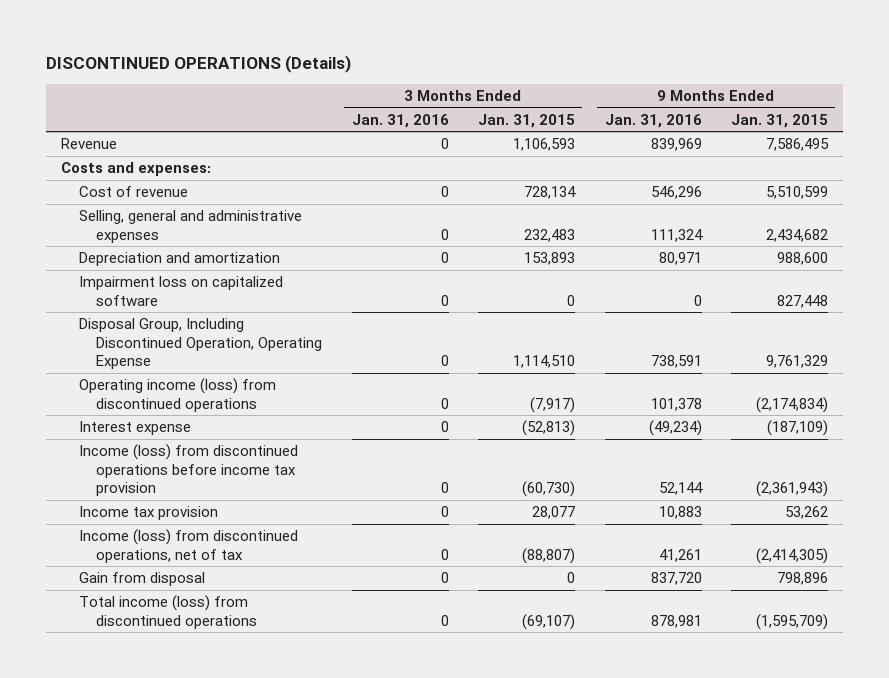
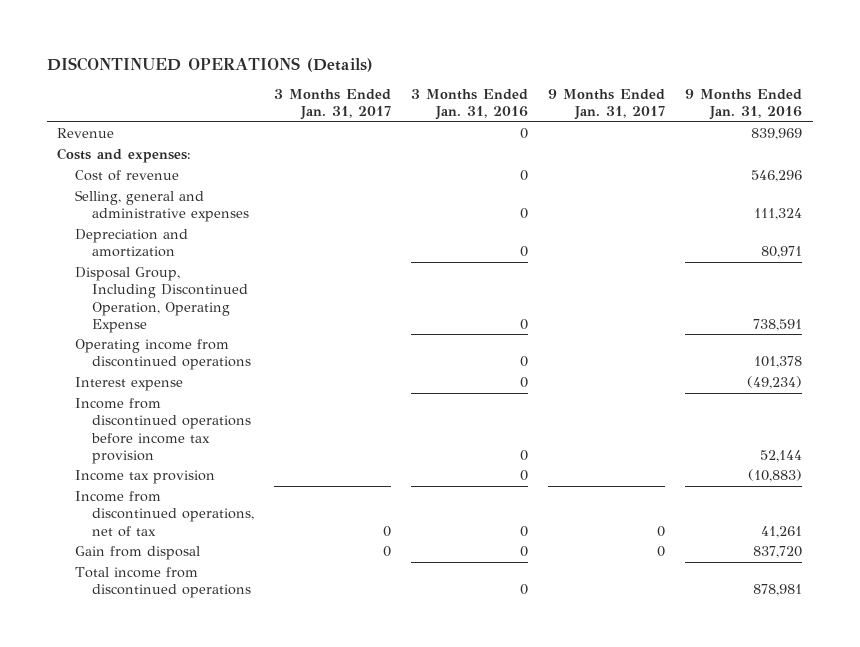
[478,113,576,128] Jan. 31, 2015 -> none
[730,113,828,128] Jan. 31, 2015 -> none
none -> [273,89,391,121] 3 Months Ended Jan. 31, 2017
none -> [548,89,666,121] 9 Months Ended Jan. 31, 2017
[78,276,283,306] Impairment loss on capitalized software -> none
[78,378,276,412] Operating income (loss) from discontinued operations -> [74,339,251,371] Operating income from discontinued operations
[78,444,298,497] Income (loss) from discontinued operations before income tax provision -> [74,398,251,464] Income from discontinued operations before income tax provision
[658,506,702,520] 10,883 -> [748,469,803,483] (10,883)
[78,529,298,563] Income (loss) from discontinued operations, net of tax -> [74,491,254,537] Income from discontinued operations, net of tax
[78,595,258,629] Total income (loss) from discontinued operations -> [74,567,251,599] Total income from discontinued operations

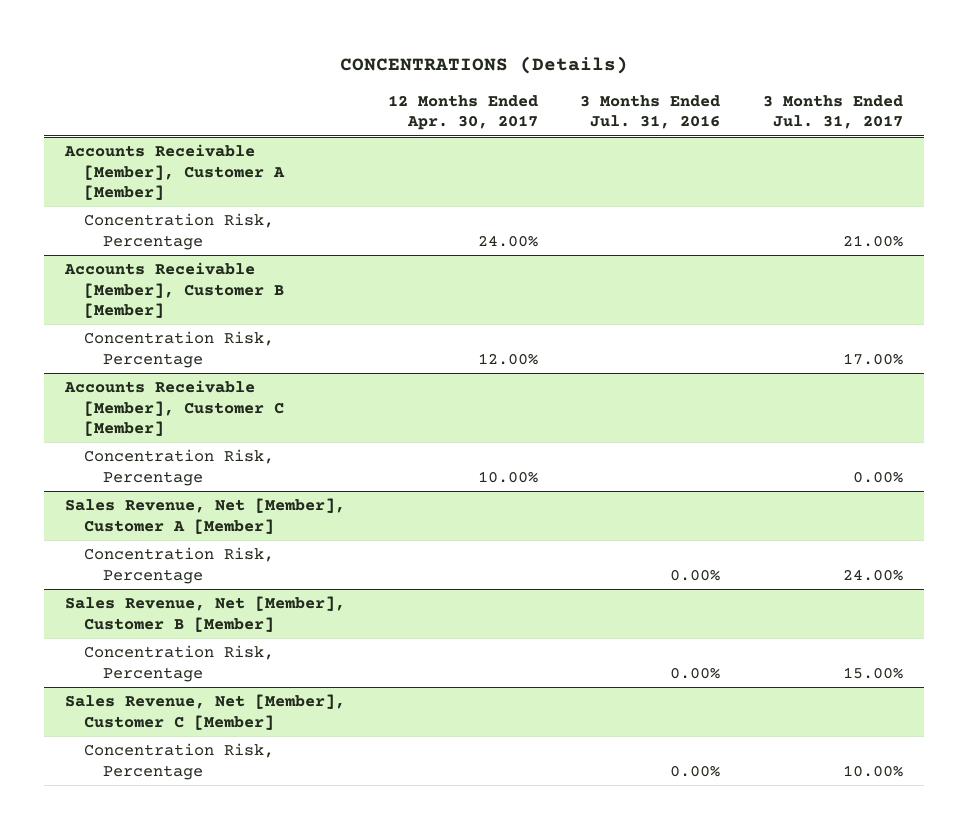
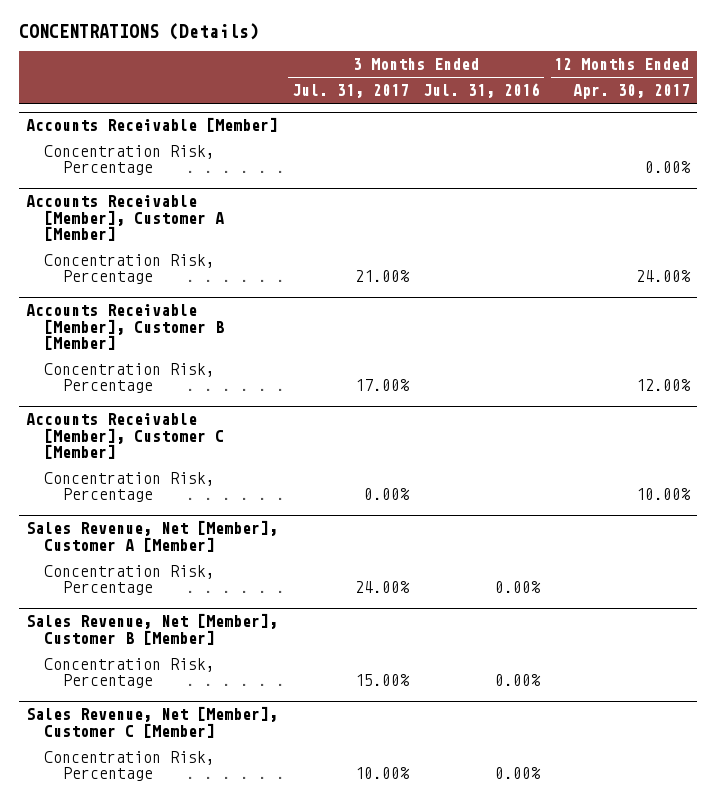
none -> [25,117,278,133] Accounts Receivable [Member]
none -> [44,144,216,176] Concentration Risk, Percentage

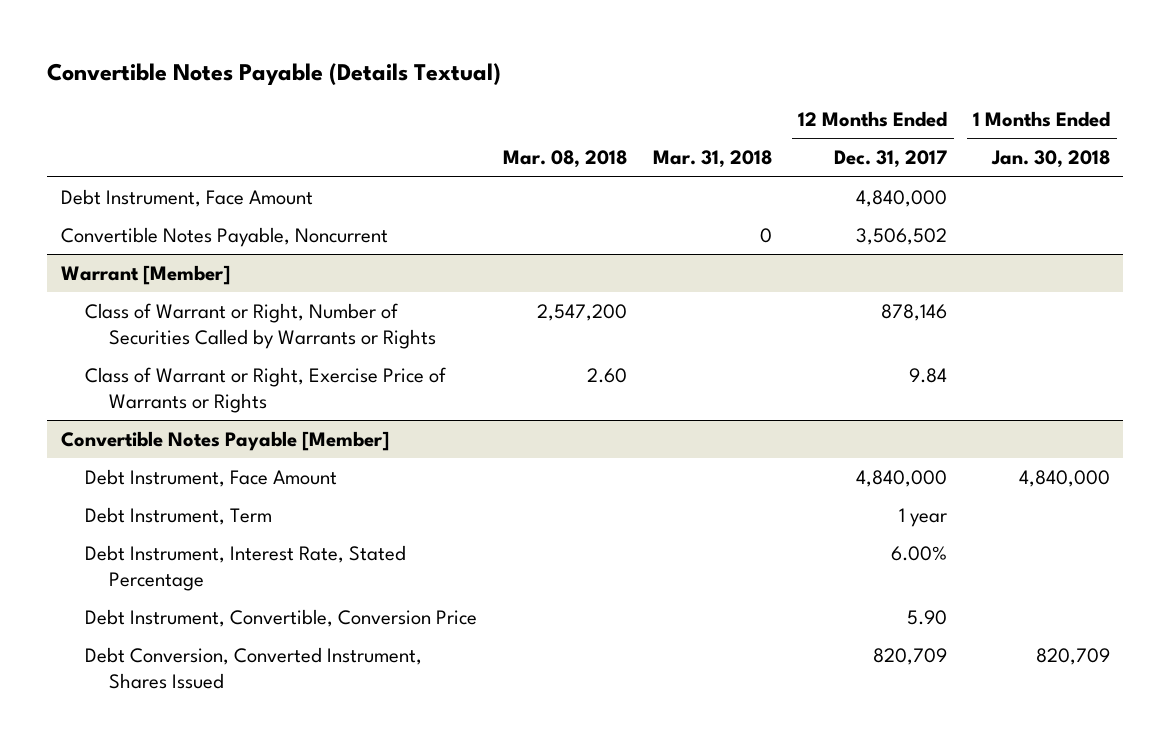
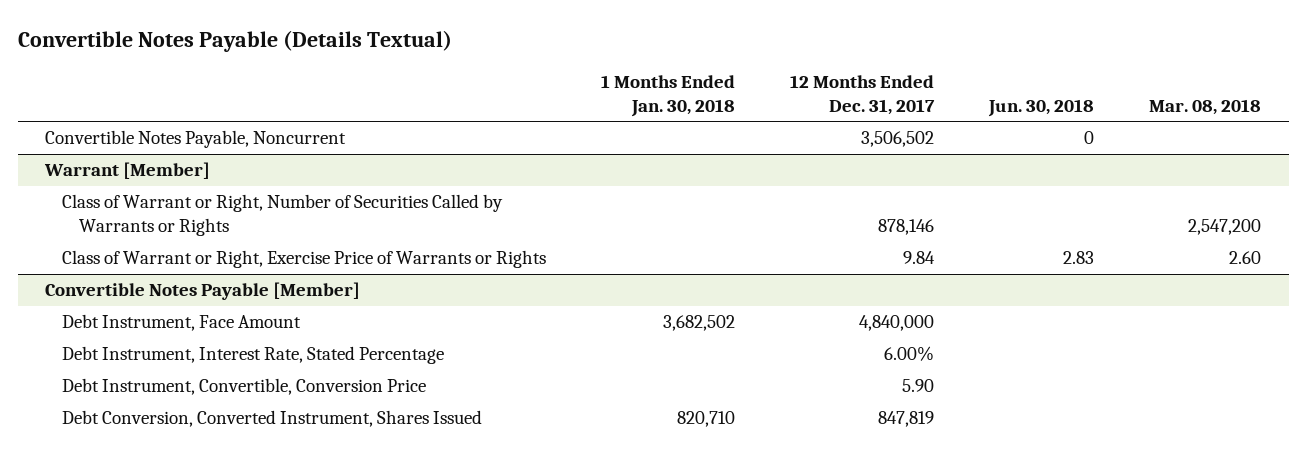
[652,150,772,169] Mar. 31, 2018 -> none
none -> [988,98,1095,117] Jun. 30, 2018
[60,188,313,207] Debt Instrument, Face Amount -> none
[84,506,272,525] Debt Instrument, Term -> none
[1019,469,1111,487] 4,840,000 -> [663,315,736,332] 3,682,502
[873,647,948,665] 820,709 -> [878,411,935,428] 847,819
[1036,647,1111,665] 820,709 -> [677,411,736,428] 820,710

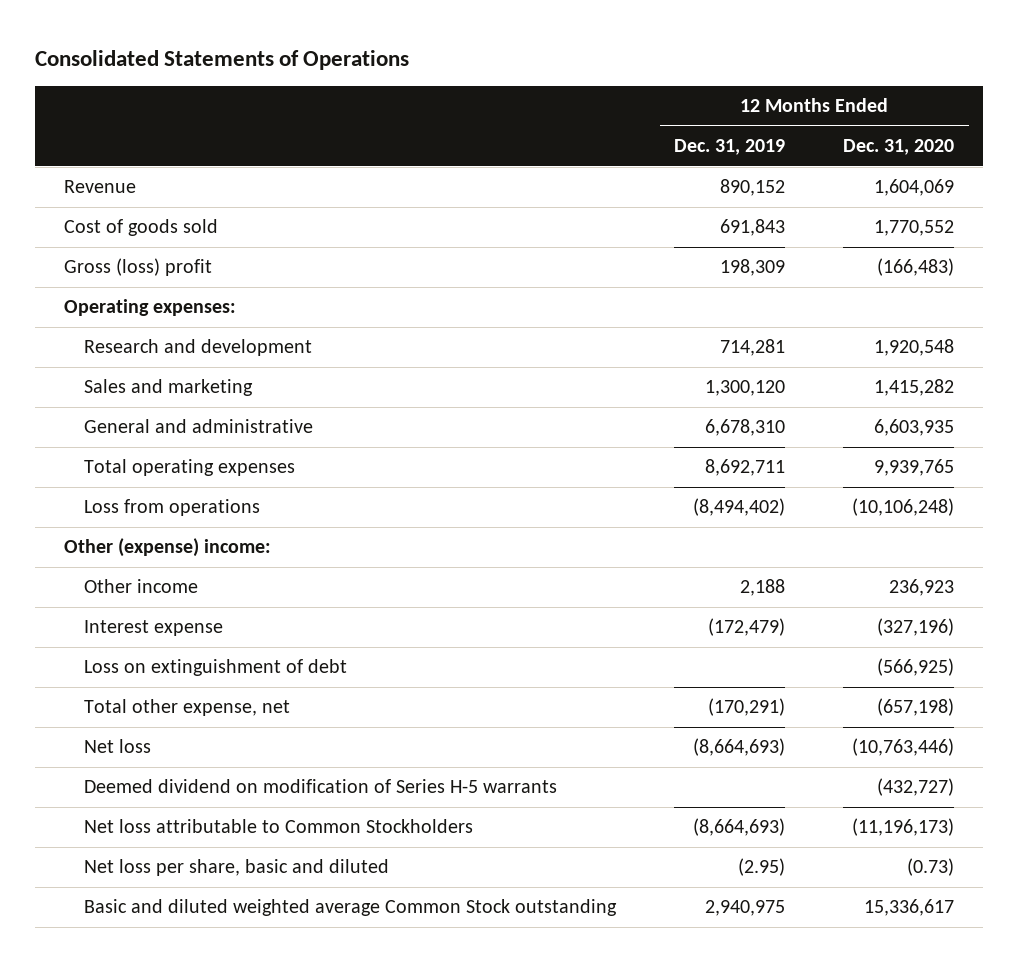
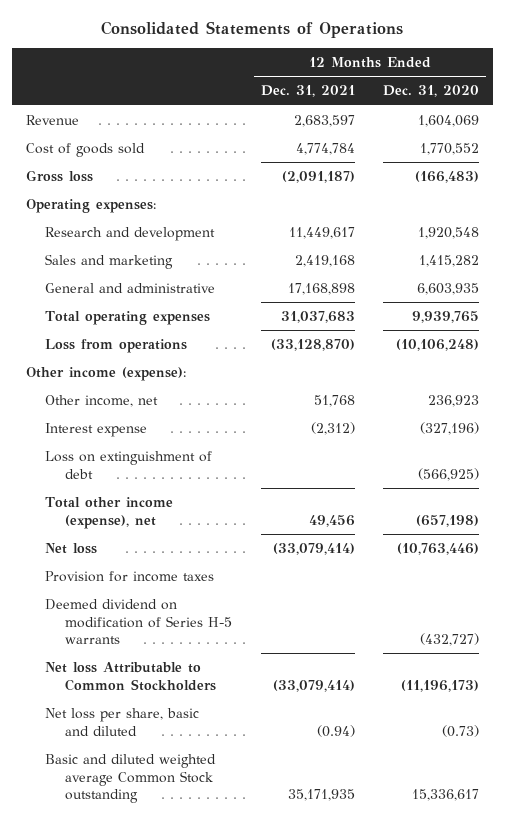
[674,139,786,156] Dec. 31, 2019 -> none
none -> [260,85,355,98] Dec. 31, 2021
[64,258,213,277] Gross (loss) profit -> [25,170,93,183] Gross loss
[64,538,272,558] Other (expense) income: -> [25,367,186,382] Other income (expense):
[84,579,199,594] Other income -> [45,395,159,408] Other income, net
[84,699,291,717] Total other expense, net -> [45,497,174,529] Total other income (expense), net
none -> [45,571,215,583] Provision for income taxes
[84,819,474,834] Net loss attributable to Common Stockholders -> [45,662,217,691] Net loss Attributable to Common Stockholders

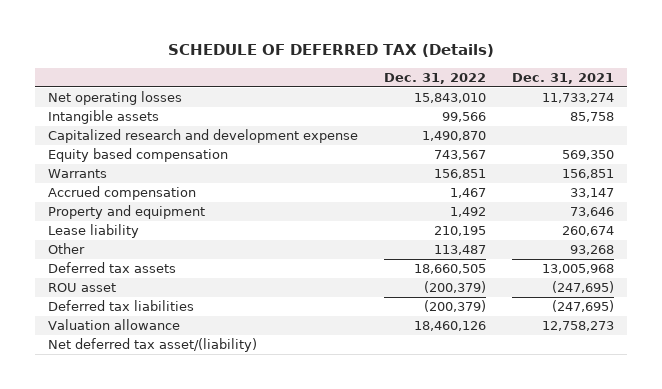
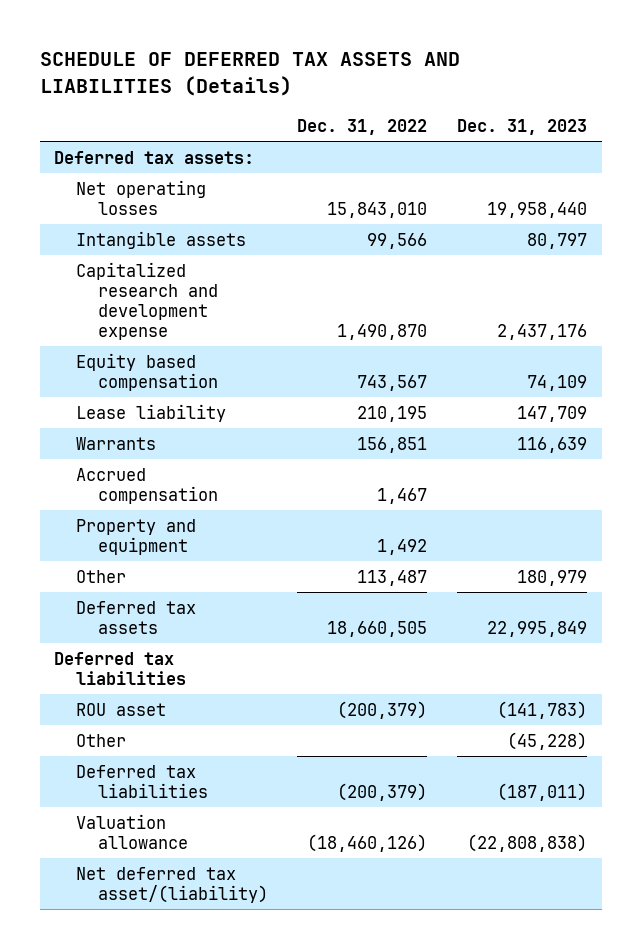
[167,44,494,58] SCHEDULE OF DEFERRED TAX (Details) -> [39,52,460,96] SCHEDULE OF DEFERRED TAX ASSETS AND LIABILITIES (Details)
[511,73,614,85] Dec. 31, 2021 -> none
none -> [456,118,587,135] Dec. 31, 2023
none -> [54,150,255,164] Deferred tax assets:
[47,224,139,239] Lease liability -> [76,403,227,422] Lease liability
none -> [54,651,187,685] Deferred tax liabilities
none -> [76,733,127,747] Other
[413,321,486,332] 18,460,126 -> [307,833,428,852] (18,460,126)

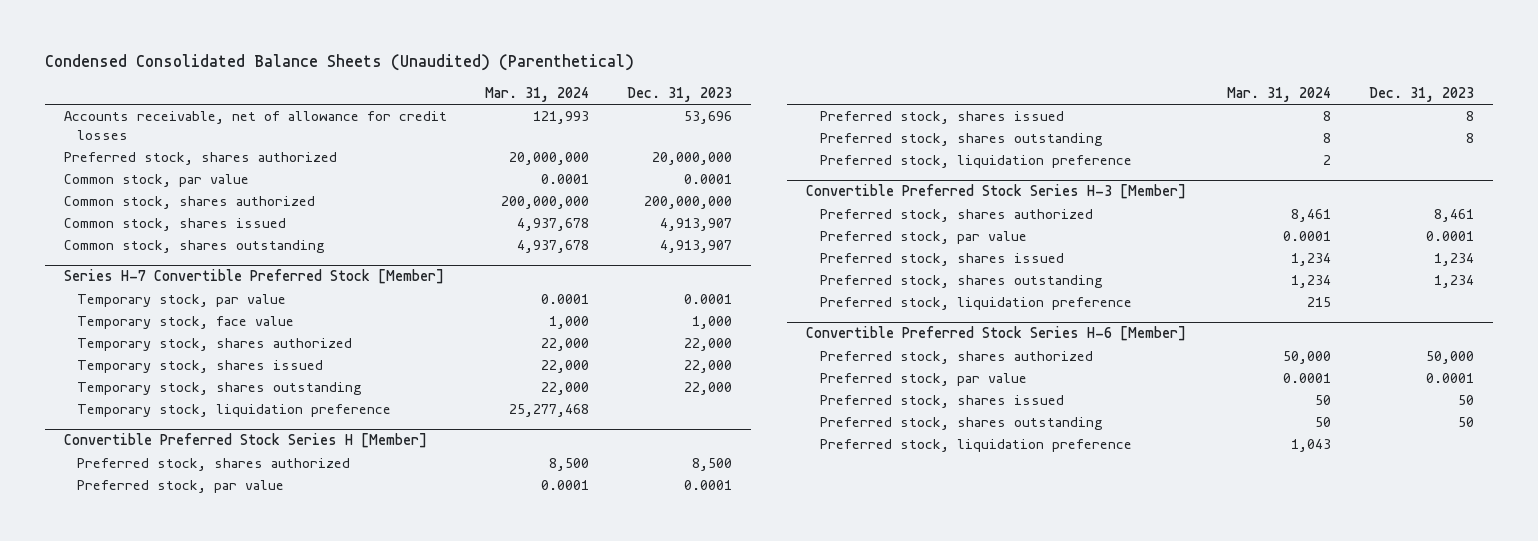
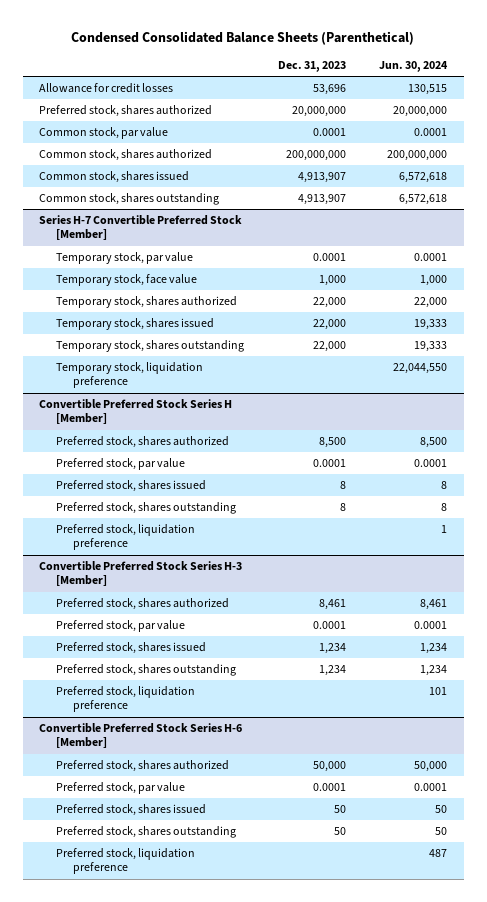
[44,54,634,72] Condensed Consolidated Balance Sheets (Unaudited) (Parenthetical) -> [71,30,415,45] Condensed Consolidated Balance Sheets (Parenthetical)
[484,86,589,102] Mar. 31, 2024 -> none
none -> [379,61,449,73] Jun. 30, 2024
[63,111,447,140] Accounts receivable, net of allowance for credit losses -> [39,83,174,94] Allowance for credit losses

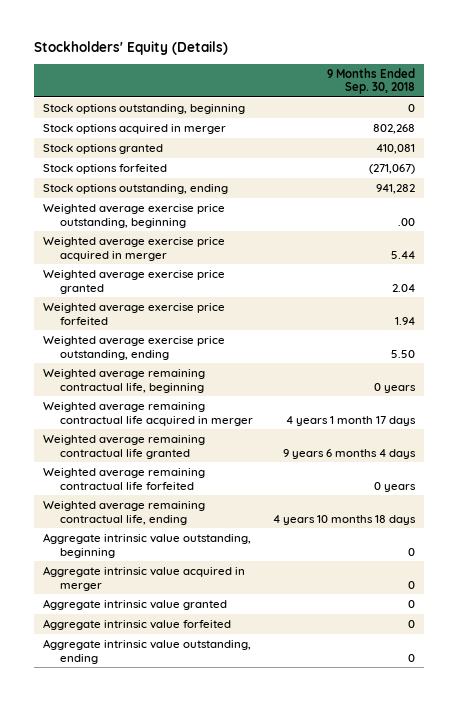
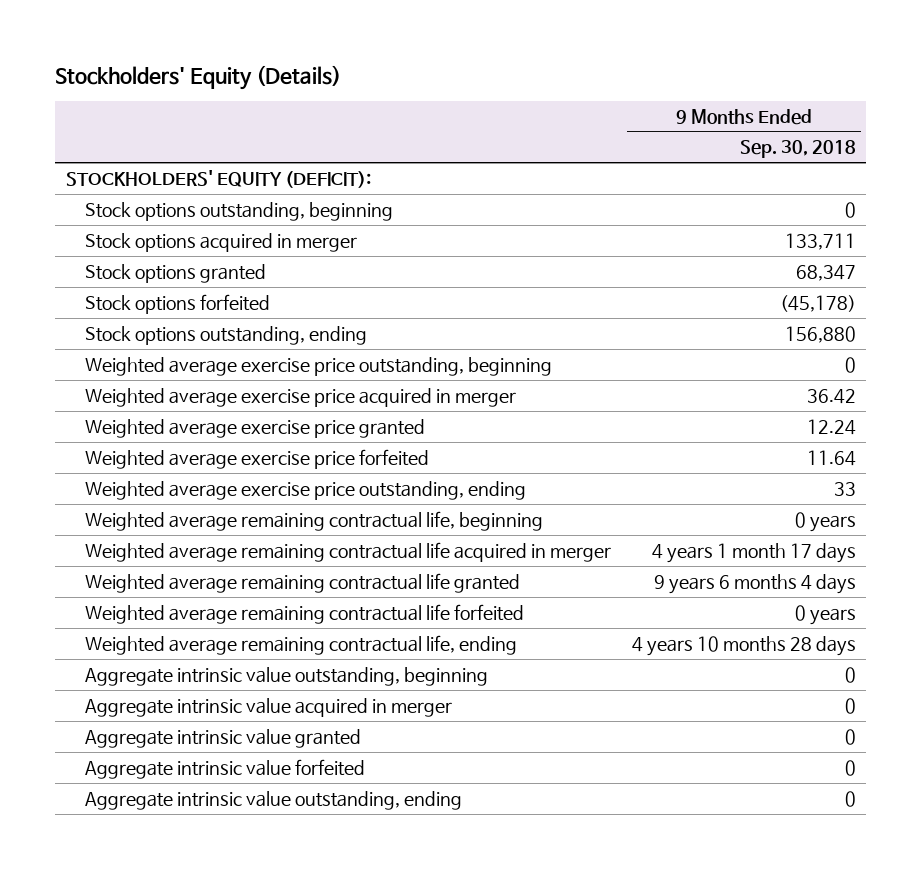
none -> [65,169,371,188] STOCKHOLDERS' EQUITY (DEFICIT):
[372,124,415,135] 802,268 -> [785,232,857,250] 133,711
[375,144,415,155] 410,081 -> [796,264,857,281] 68,347
[368,164,415,175] (271,067) -> [780,294,857,312] (45,178)
[375,184,415,195] 941,282 -> [785,325,857,343] 156,880
[397,217,415,226] .00 -> [845,356,857,373] 0
[390,250,415,259] 5.44 -> [807,388,857,404] 36.42
[391,283,415,292] 2.04 -> [807,418,857,435] 12.24
[394,316,415,325] 1.94 -> [807,449,857,466] 11.64
[390,349,415,358] 5.50 -> [834,481,857,496] 33
[272,514,416,525] 4 years 10 months 18 days -> [632,635,857,656] 4 years 10 months 28 days

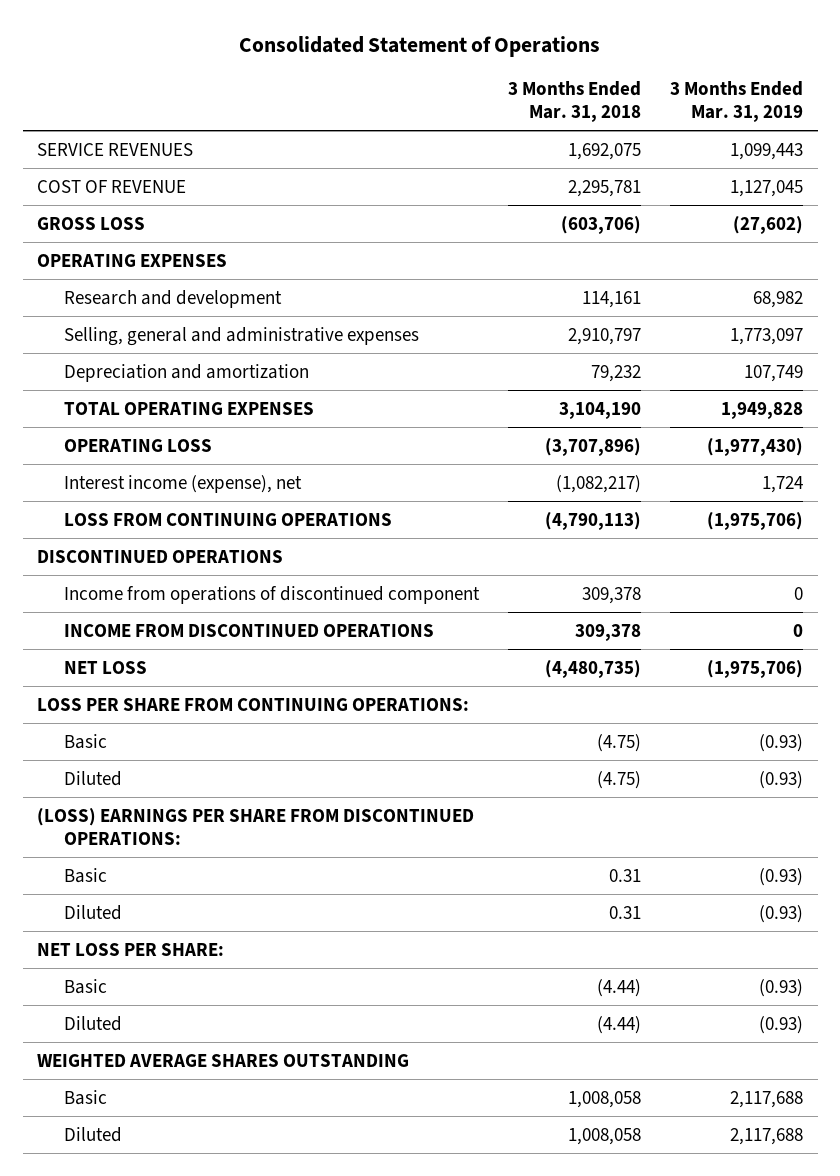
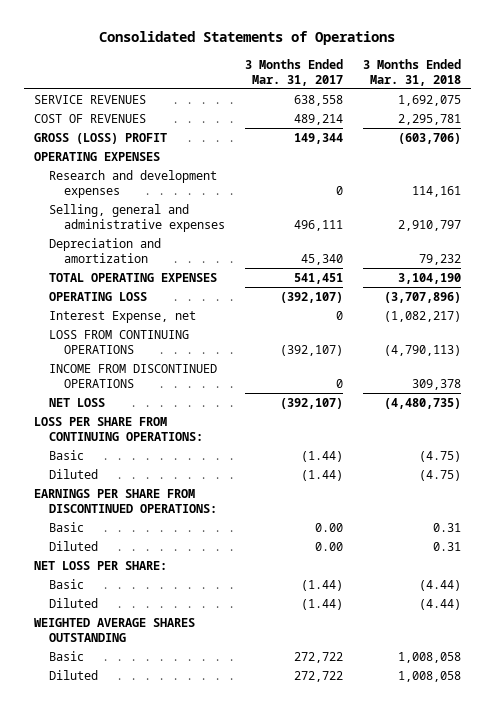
[239,35,601,57] Consolidated Statement of Operations -> [99,31,396,46] Consolidated Statements of Operations
[670,80,804,123] 3 Months Ended Mar. 31, 2019 -> none
none -> [245,58,344,86] 3 Months Ended Mar. 31, 2017
[37,179,187,193] COST OF REVENUE -> [33,113,146,123] COST OF REVENUES
[37,216,146,230] GROSS LOSS -> [33,132,167,144] GROSS (LOSS) PROFIT
[63,289,282,308] Research and development -> [48,169,217,198] Research and development expenses
[63,474,302,493] Interest income (expense), net -> [48,310,196,323] Interest Expense, net
[37,549,284,563] DISCONTINUED OPERATIONS -> none
[63,585,480,604] Income from operations of discontinued component -> none
[37,807,475,845] (LOSS) EARNINGS PER SHARE FROM DISCONTINUED OPERATIONS: -> [33,488,217,513] EARNINGS PER SHARE FROM DISCONTINUED OPERATIONS:

